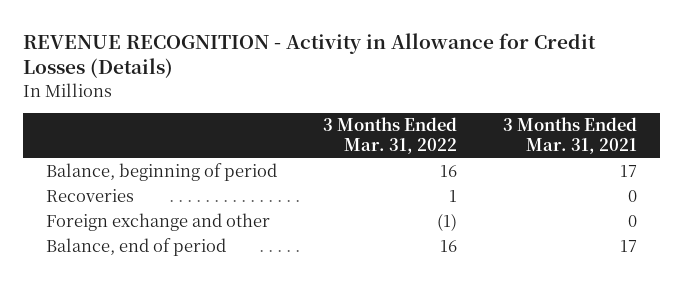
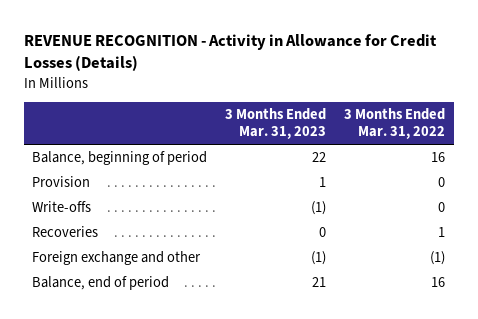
[502,117,637,155] 3 Months Ended Mar. 31, 2021 -> none
none -> [225,108,327,140] 3 Months Ended Mar. 31, 2023
none -> [32,176,91,188] Provision
none -> [32,201,92,213] Write-offs

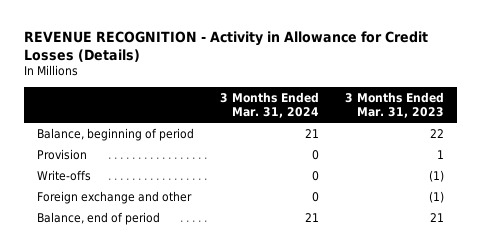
[344,108,446,140] 3 Months Ended Mar. 31, 2022 -> none
none -> [220,91,320,119] 3 Months Ended Mar. 31, 2024
[32,226,99,238] Recoveries -> none

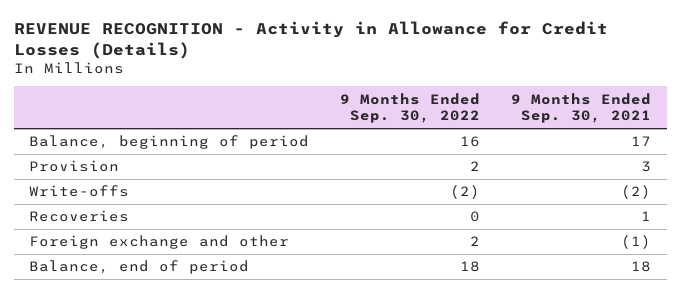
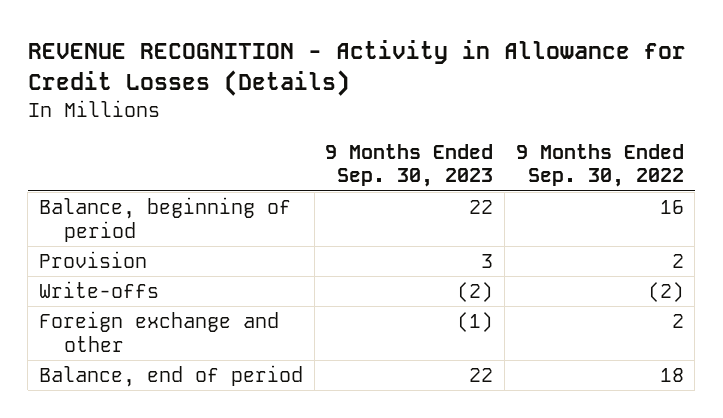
[511,92,652,124] 9 Months Ended Sep. 30, 2021 -> none
none -> [325,143,494,188] 9 Months Ended Sep. 30, 2023
[29,210,130,223] Recoveries -> none

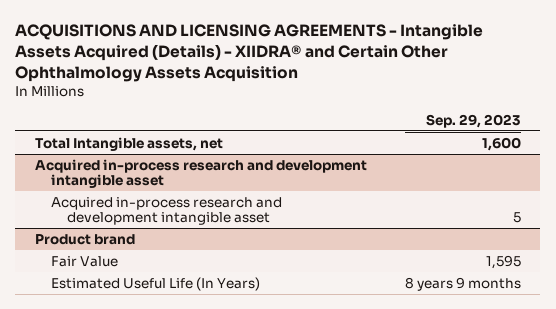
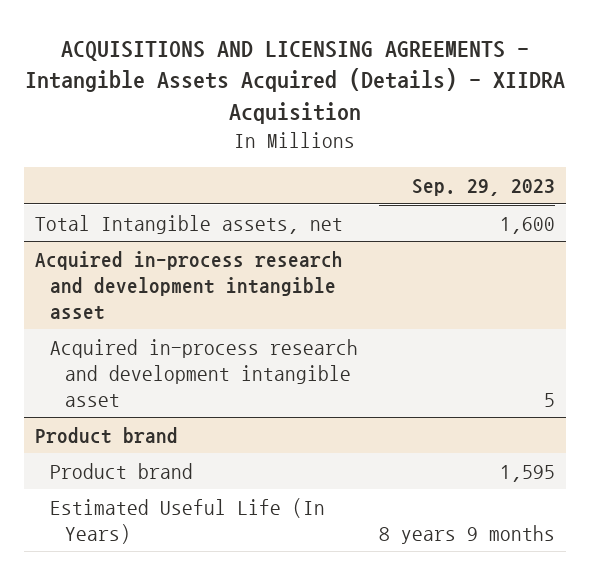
[15,24,484,82] ACQUISITIONS AND LICENSING AGREEMENTS - Intangible Assets Acquired (Details) - XIIDRA® and Certain Other Ophthalmology Assets Acquisition -> [25,40,566,125] ACQUISITIONS AND LICENSING AGREEMENTS - Intangible Assets Acquired (Details) - XIIDRA Acquisition
[51,255,119,267] Fair Value -> [49,462,193,479] Product brand

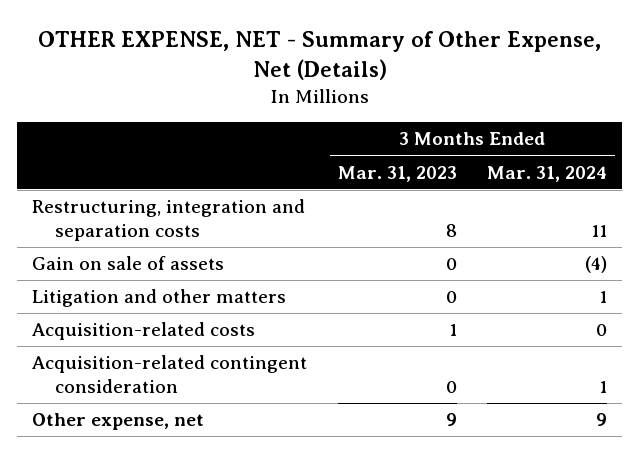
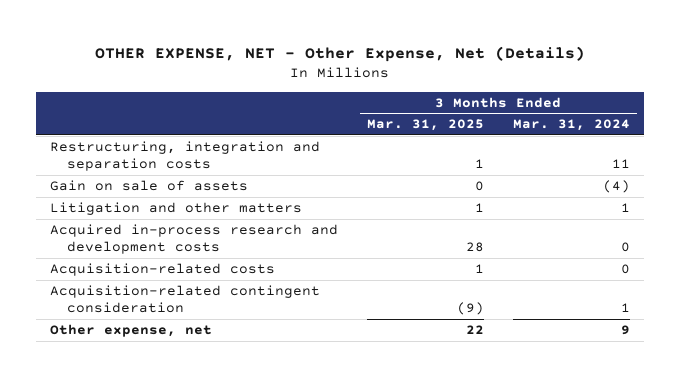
[37,30,601,80] OTHER EXPENSE, NET - Summary of Other Expense, Net (Details) -> [94,45,585,62] OTHER EXPENSE, NET - Other Expense, Net (Details)
[337,165,457,182] Mar. 31, 2023 -> none
none -> [366,119,484,132] Mar. 31, 2025
none -> [50,224,339,255] Acquired in-process research and development costs

